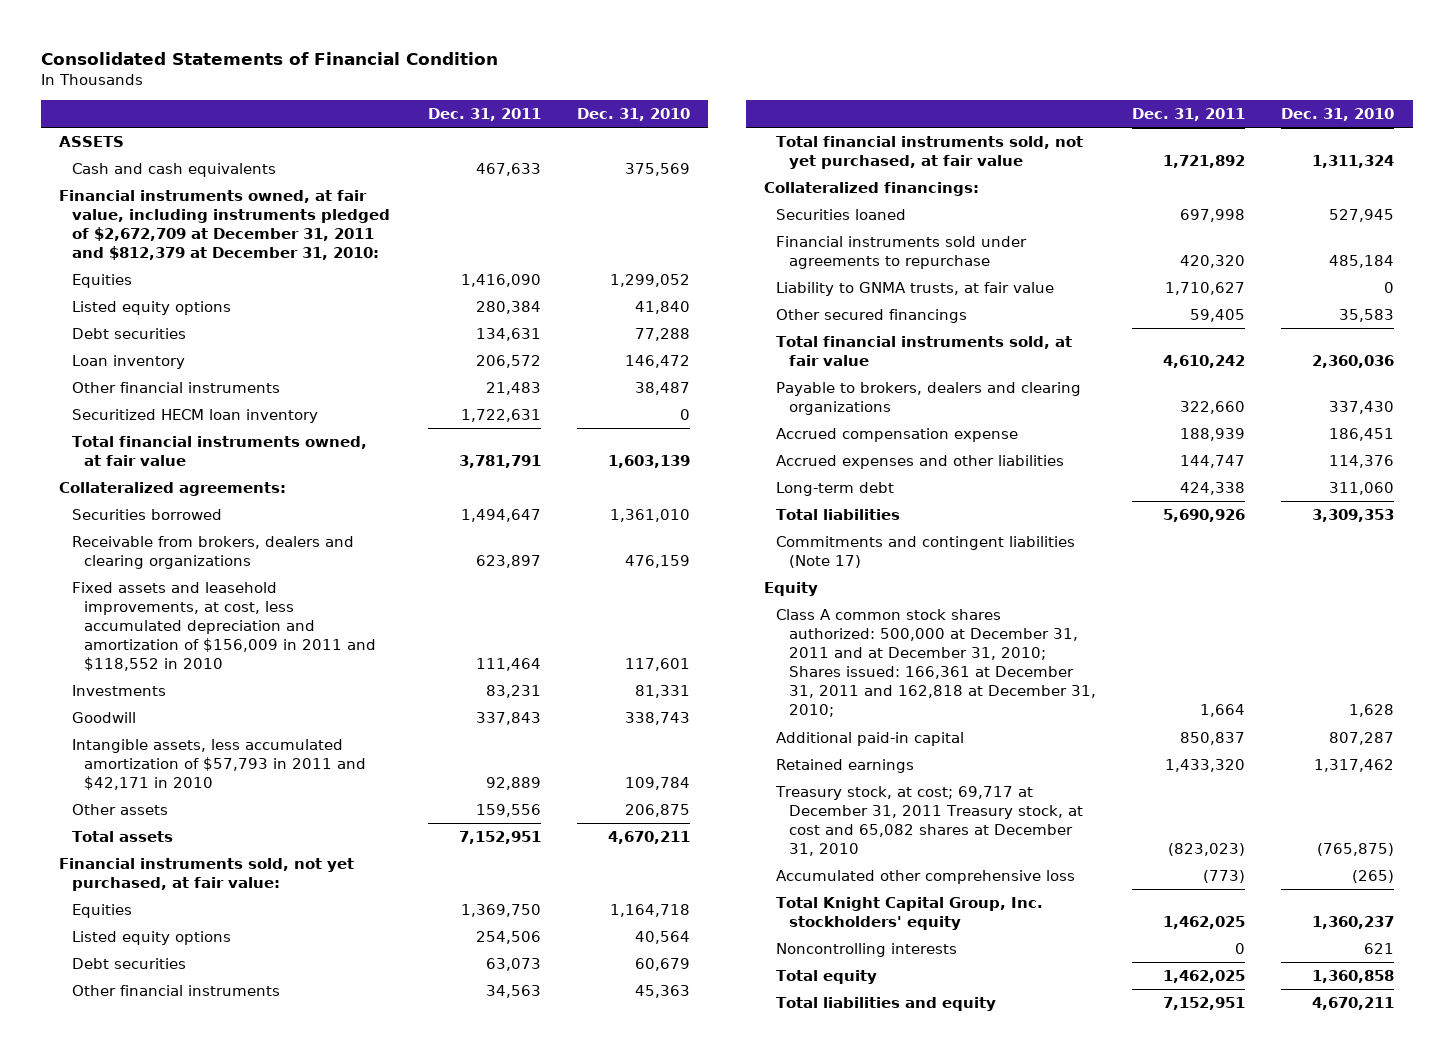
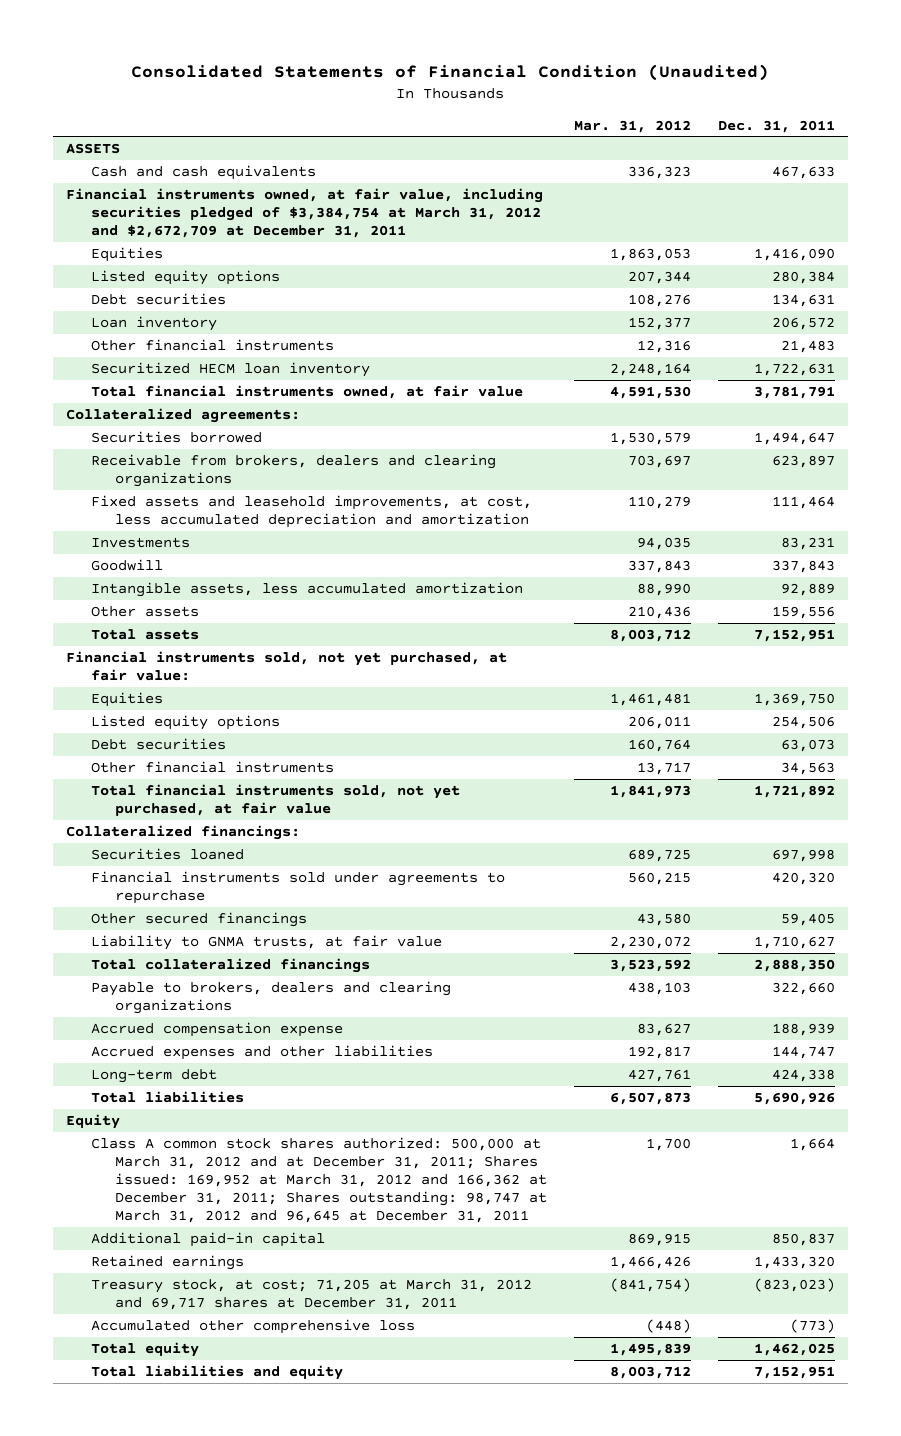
[41,51,499,65] Consolidated Statements of Financial Condition -> [131,64,770,82] Consolidated Statements of Financial Condition (Unaudited)
[577,107,691,121] Dec. 31, 2010 -> none
none -> [574,119,692,133] Mar. 31, 2012
[59,190,390,261] Financial instruments owned, at fair value, including instruments pledged of $2,672,709 at December 31, 2011 and $812,379 at December 31, 2010: -> [66,188,544,238] Financial instruments owned, at fair value, including securities pledged of $3,384,754 at March 31, 2012 and $2,672,709 at December 31, 2011
[71,582,377,672] Fixed assets and leasehold improvements, at cost, less accumulated depreciation and amortization of $156,009 in 2011 and $118,552 in 2010 -> [90,495,532,528] Fixed assets and leasehold improvements, at cost, less accumulated depreciation and amortization
[71,739,367,791] Intangible assets, less accumulated amortization of $57,793 in 2011 and $42,171 in 2010 -> [90,582,523,598] Intangible assets, less accumulated amortization
[776,336,1073,367] Total financial instruments sold, at fair value -> none
[776,282,1055,297] Liability to GNMA trusts, at fair value -> [90,935,442,951] Liability to GNMA trusts, at fair value
none -> [90,958,370,974] Total collateralized financings
[776,536,1076,569] Commitments and contingent liabilities (Note 17) -> none
[776,609,1096,718] Class A common stock shares authorized: 500,000 at December 31, 2011 and at December 31, 2010; Shares issued: 166,361 at December 31, 2011 and 162,818 at December 31, 2010; -> [90,1137,548,1223] Class A common stock shares authorized: 500,000 at March 31, 2012 and at December 31, 2011; Shares issued: 169,952 at March 31, 2012 and 166,362 at December 31, 2011; Shares outstanding: 98,747 at March 31, 2012 and 96,645 at December 31, 2011
[775,786,1083,857] Treasury stock, at cost; 69,717 at December 31, 2011 Treasury stock, at cost and 65,082 shares at December 31, 2010 -> [90,1279,532,1310] Treasury stock, at cost; 71,205 at March 31, 2012 and 69,717 shares at December 31, 2011
[776,897,1044,931] Total Knight Capital Group, Inc. stockholders' equity -> none
[776,943,958,958] Noncontrolling interests -> none

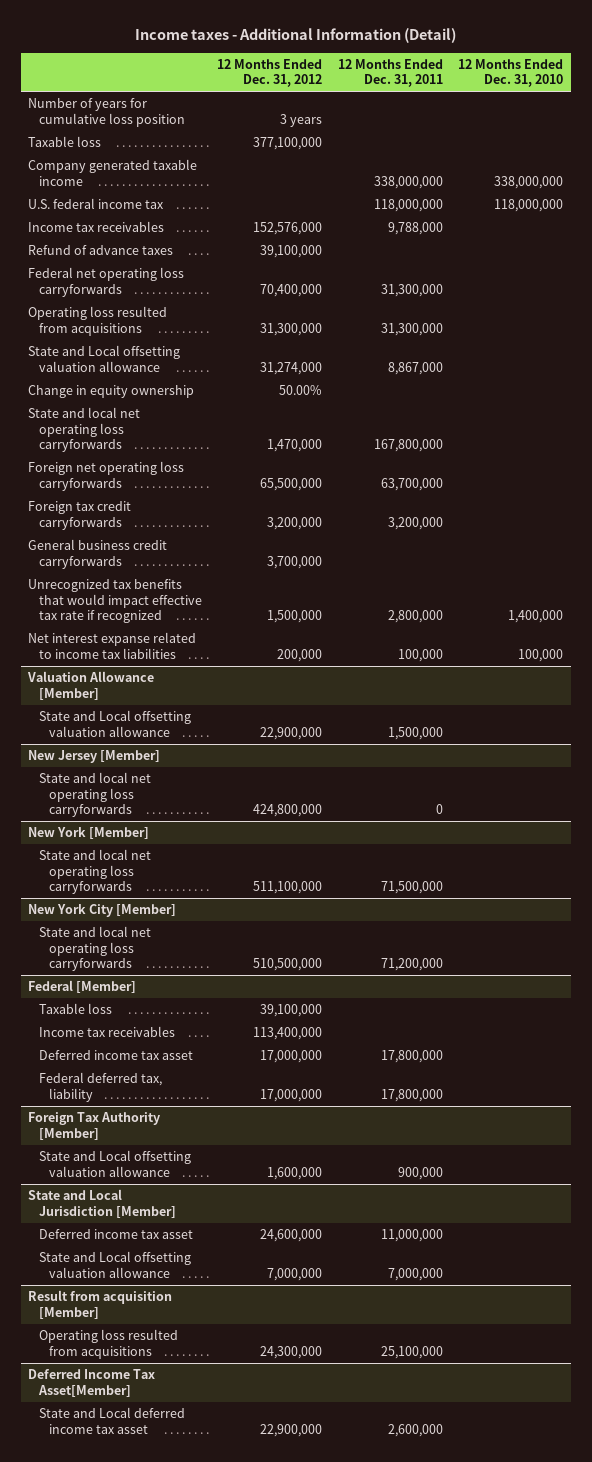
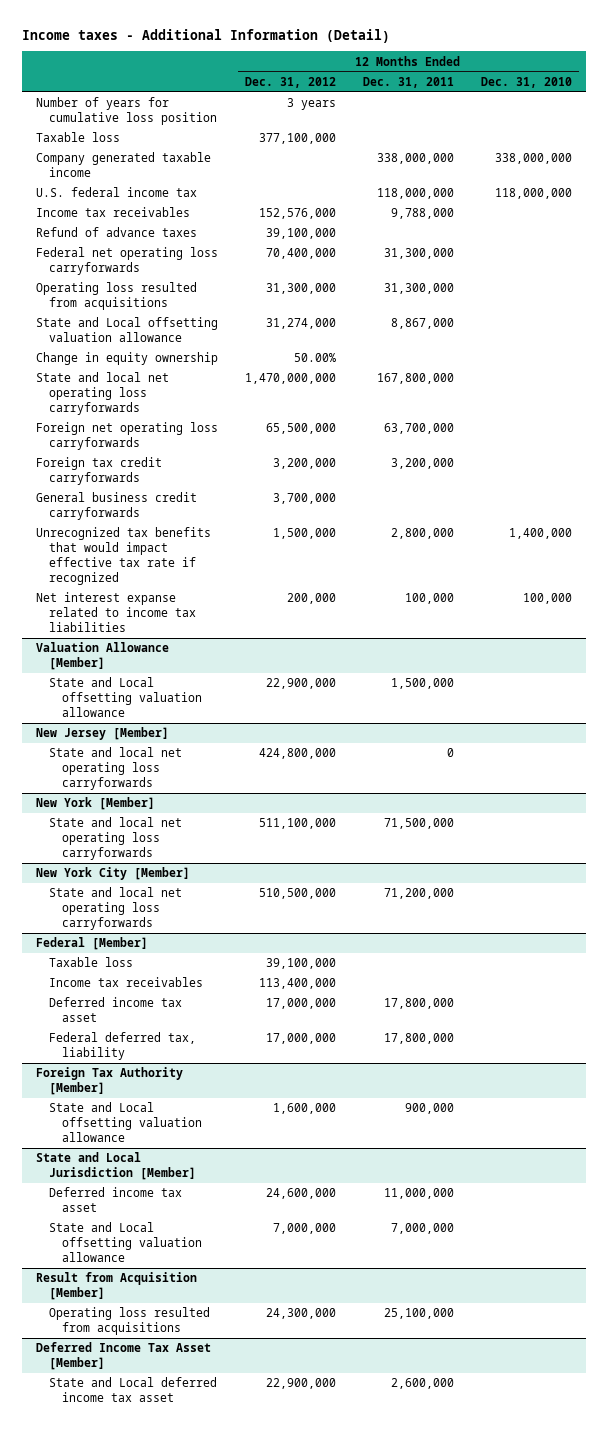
[267,438,323,452] 1,470,000 -> [244,373,336,385] 1,470,000,000
[28,1290,173,1319] Result from acquisition [Member] -> [35,1272,197,1301] Result from Acquisition [Member]
[28,1369,156,1397] Deferred Income Tax Asset[Member] -> [35,1342,211,1371] Deferred Income Tax Asset [Member]

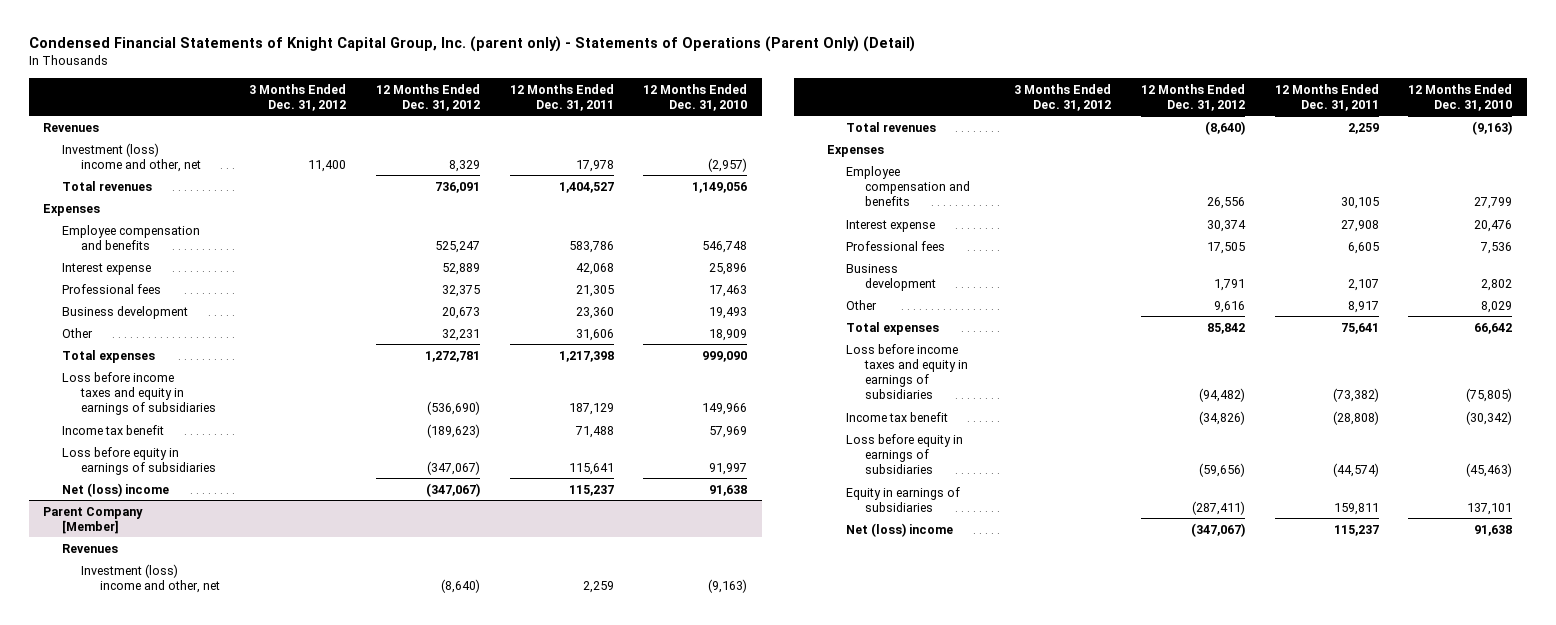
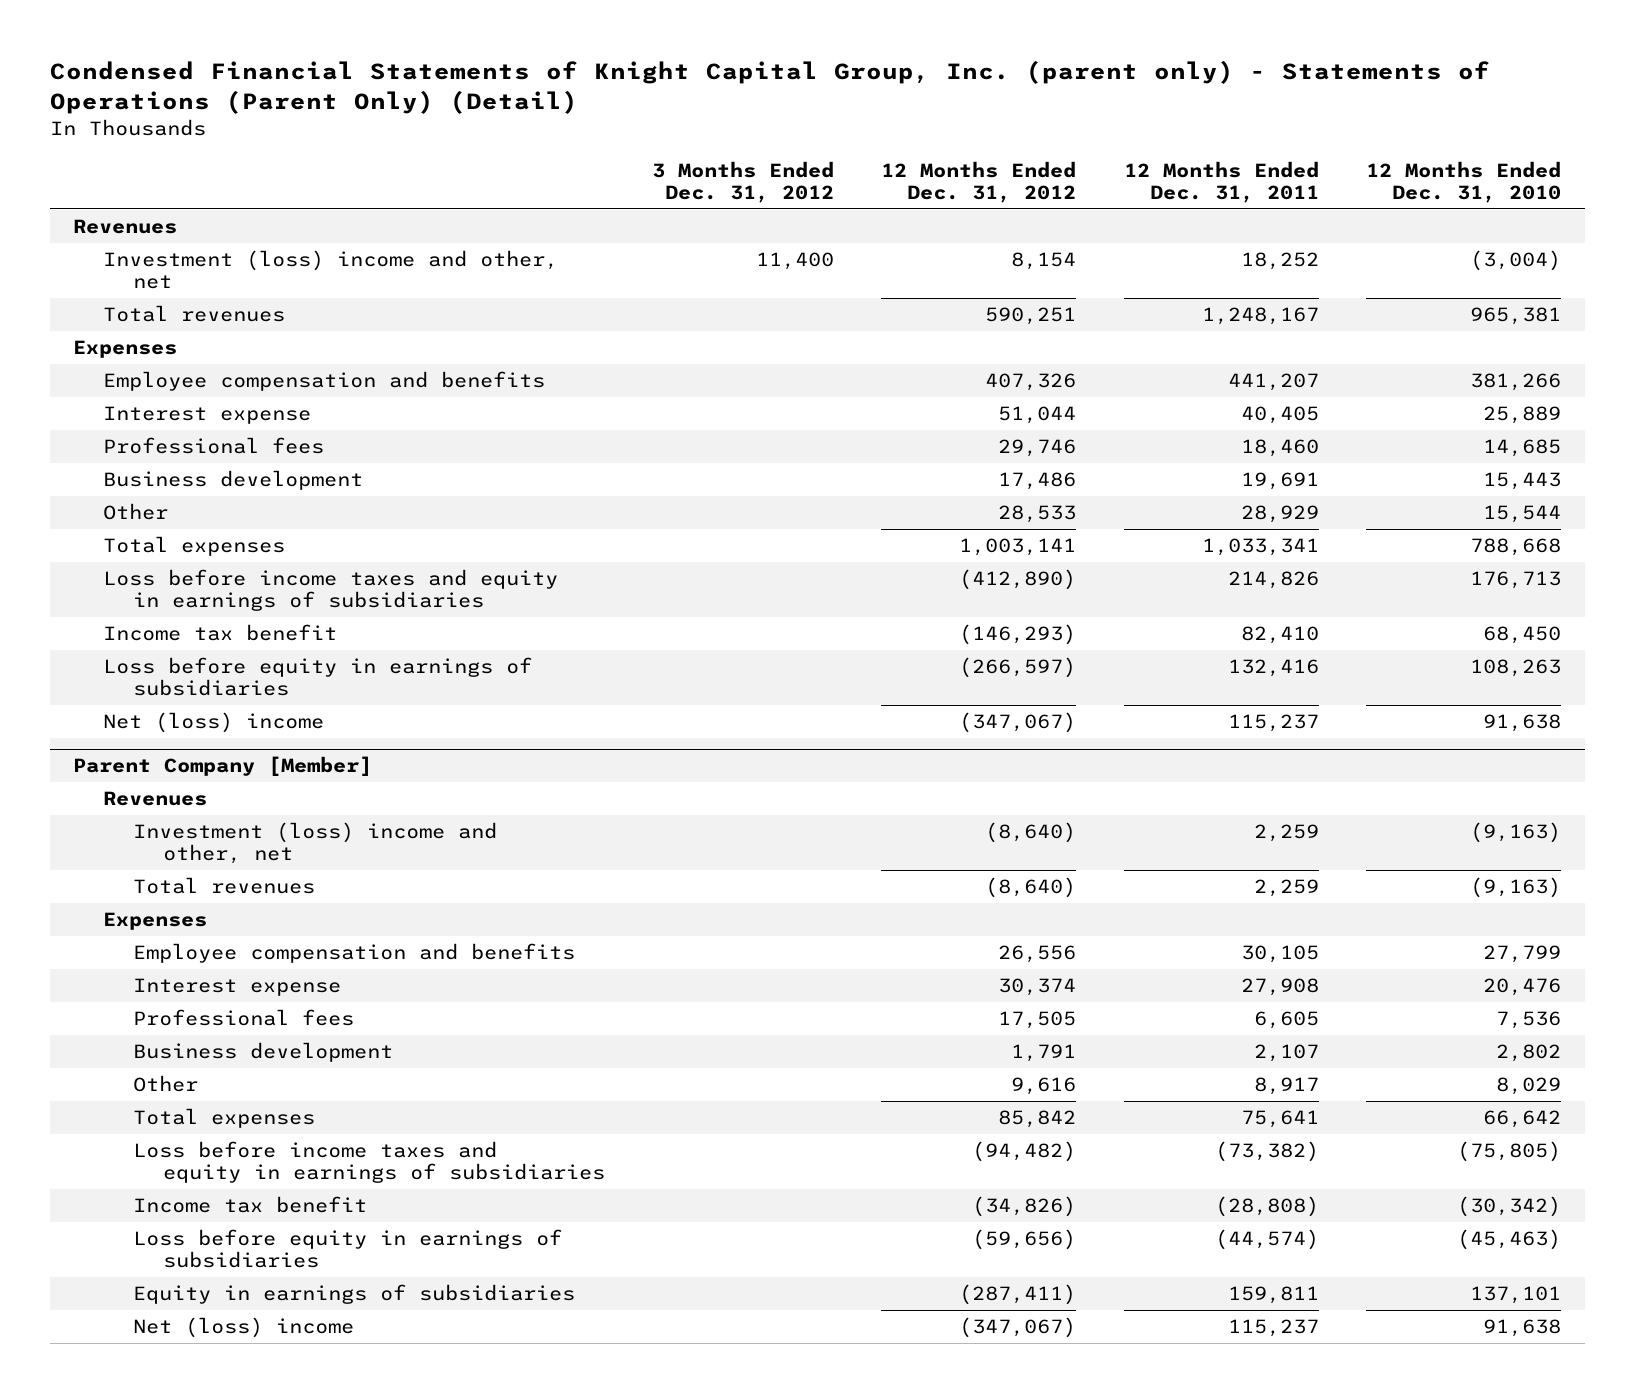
[449,159,481,172] 8,329 -> [1011,251,1077,270] 8,154
[575,159,614,172] 17,978 -> [1240,251,1319,270] 18,252
[708,157,748,172] (2,957) -> [1470,249,1562,271] (3,004)
[435,181,481,193] 736,091 -> [985,306,1077,325] 590,251
[558,181,614,193] 1,404,527 -> [1201,306,1319,325] 1,248,167
[692,181,748,193] 1,149,056 -> [1470,306,1562,325] 965,381
[435,240,481,253] 525,247 -> [985,372,1077,391] 407,326
[568,240,614,253] 583,786 -> [1227,372,1319,391] 441,207
[702,240,748,253] 546,748 -> [1470,372,1562,391] 381,266
[442,262,481,275] 52,889 -> [998,405,1077,424] 51,044
[575,262,614,275] 42,068 -> [1240,405,1319,424] 40,405
[709,262,748,275] 25,896 -> [1483,405,1562,424] 25,889
[442,284,481,297] 32,375 -> [998,438,1077,457] 29,746
[575,284,614,297] 21,305 -> [1240,438,1319,457] 18,460
[709,284,748,297] 17,463 -> [1483,438,1562,457] 14,685
[442,306,481,319] 20,673 -> [998,471,1077,490] 17,486
[575,306,614,319] 23,360 -> [1240,471,1319,490] 19,691
[709,306,748,319] 19,493 -> [1483,471,1562,490] 15,443
[442,328,481,341] 32,231 -> [998,504,1077,523] 28,533
[575,328,614,341] 31,606 -> [1240,504,1319,523] 28,929
[709,328,748,341] 18,909 -> [1483,504,1562,523] 15,544
[425,350,481,362] 1,272,781 -> [959,537,1077,556] 1,003,141
[558,350,614,362] 1,217,398 -> [1201,537,1319,556] 1,033,341
[702,350,748,362] 999,090 -> [1470,537,1562,556] 788,668
[427,400,481,415] (536,690) -> [959,568,1077,590] (412,890)
[568,402,614,415] 187,129 -> [1227,570,1319,589] 214,826
[702,402,748,415] 149,966 -> [1470,570,1562,589] 176,713
[427,423,481,438] (189,623) -> [959,623,1077,645] (146,293)
[574,425,614,438] 71,488 -> [1240,625,1319,644] 82,410
[709,425,748,438] 57,969 -> [1483,625,1562,644] 68,450
[427,460,481,475] (347,067) -> [959,656,1077,678] (266,597)
[568,462,614,475] 115,641 -> [1227,658,1319,677] 132,416
[709,462,748,475] 91,997 -> [1470,658,1562,677] 108,263

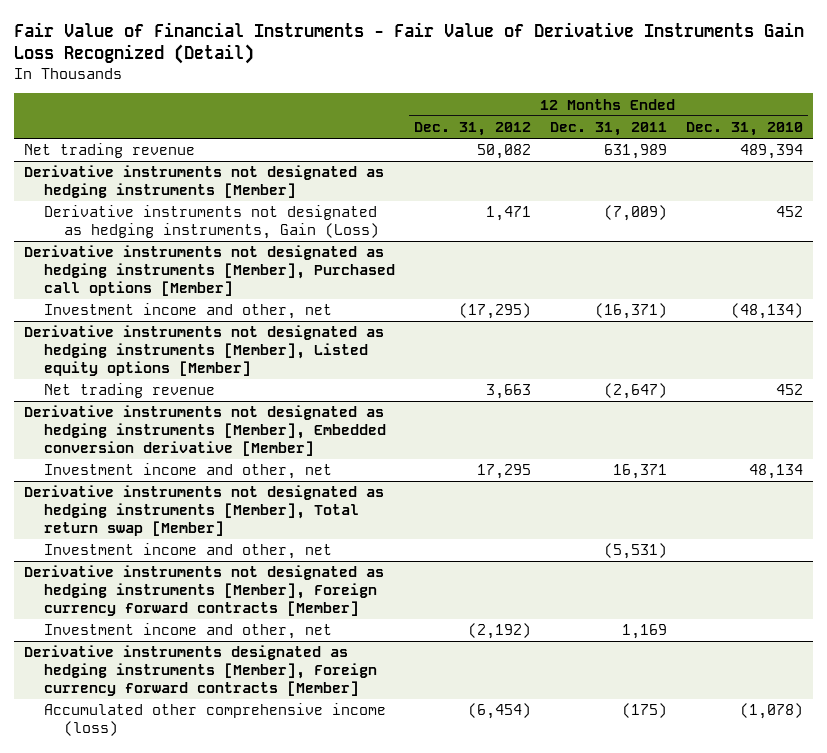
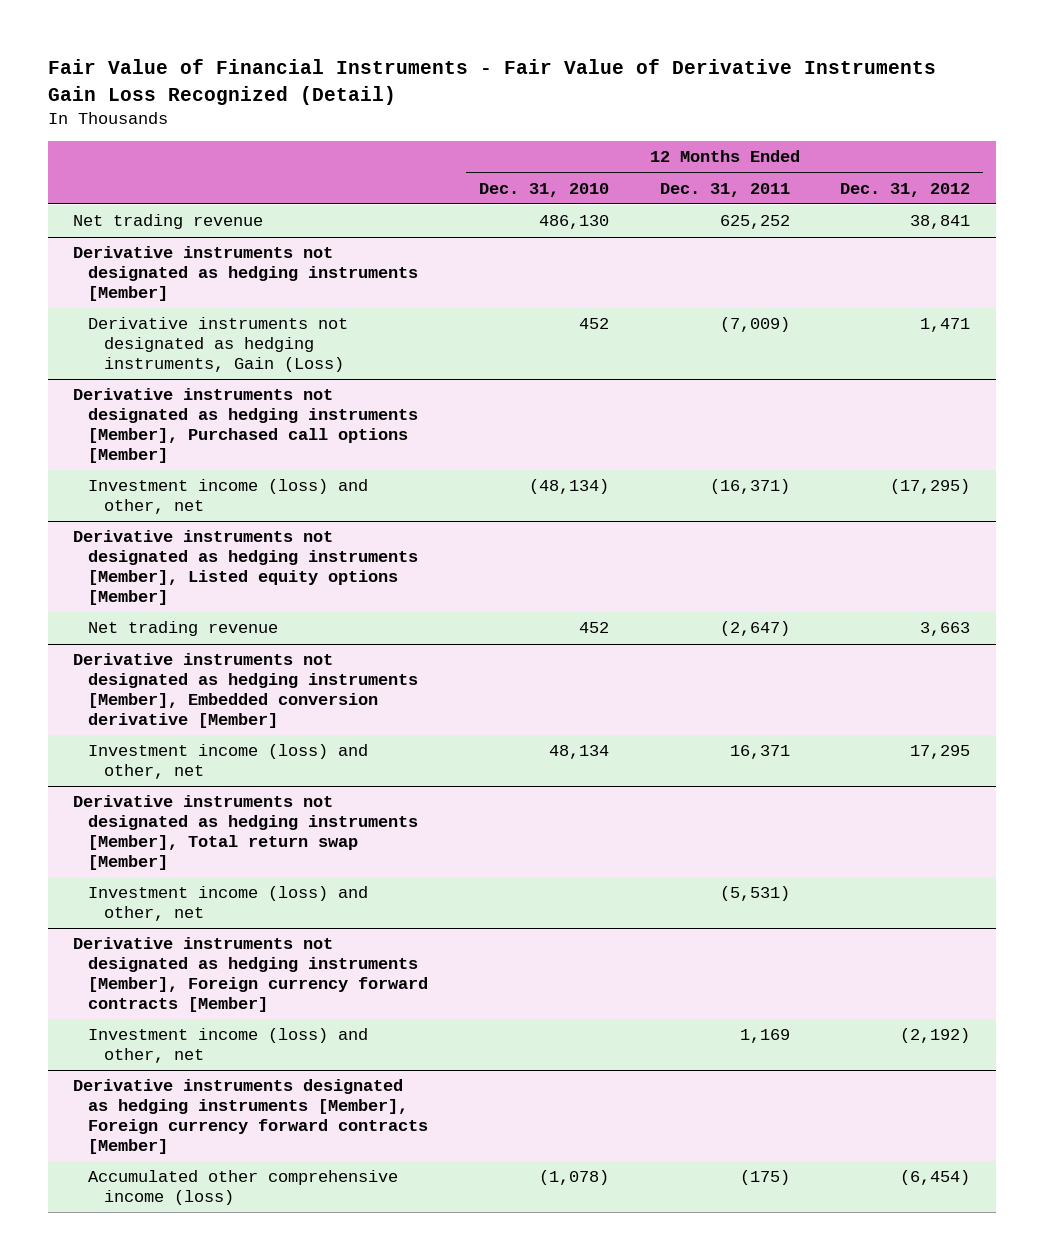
[476,144,531,160] 50,082 -> [910,215,971,230] 38,841
[603,144,667,160] 631,989 -> [719,215,790,230] 625,252
[740,144,804,160] 489,394 -> [539,215,610,230] 486,130
[43,303,332,320] Investment income and other, net -> [88,479,369,515] Investment income (loss) and other, net
[43,463,332,480] Investment income and other, net -> [88,744,369,780] Investment income (loss) and other, net
[43,543,332,560] Investment income and other, net -> [88,886,369,922] Investment income (loss) and other, net
[43,623,332,640] Investment income and other, net -> [88,1028,369,1064] Investment income (loss) and other, net

